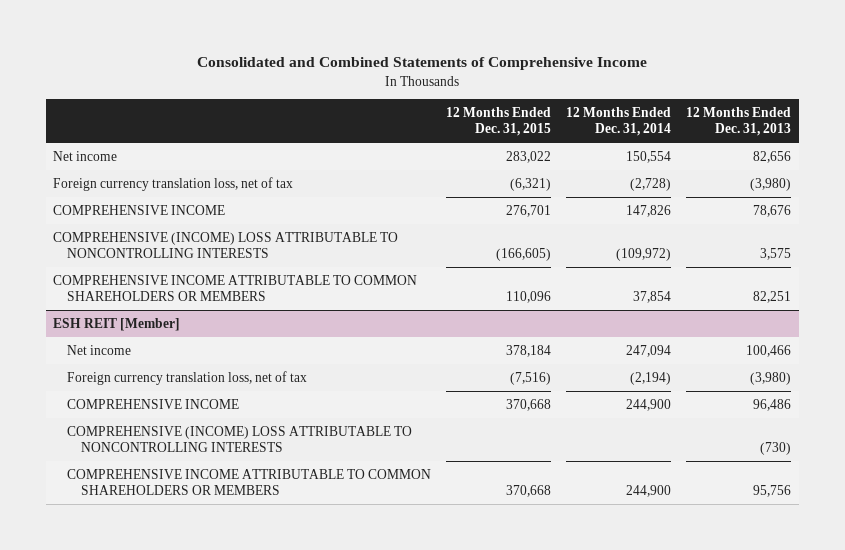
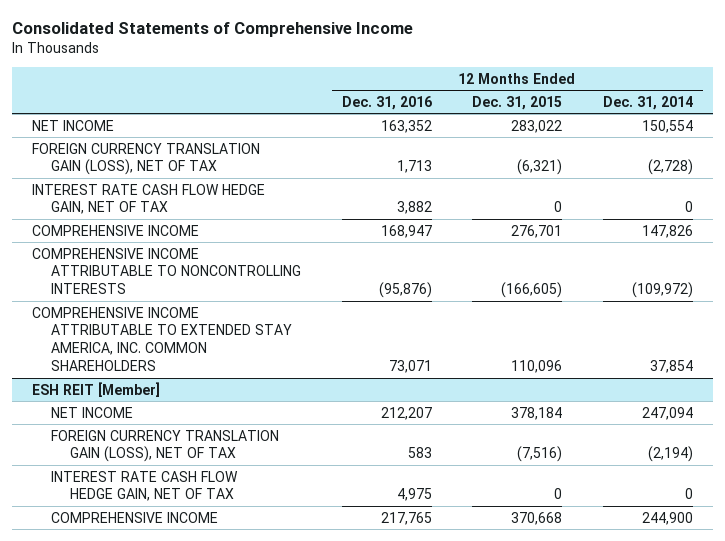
[197,57,648,71] Consolidated and Combined Statements of Comprehensive Income -> [11,21,413,37] Consolidated Statements of Comprehensive Income
[686,106,792,137] 12 Months Ended Dec. 31, 2013 -> none
none -> [341,95,432,110] Dec. 31, 2016
[53,150,118,161] Net income -> [32,119,115,131] NET INCOME
[53,176,294,191] Foreign currency translation loss, net of tax -> [32,142,261,176] FOREIGN CURRENCY TRANSLATION GAIN (LOSS), NET OF TAX
none -> [32,183,266,215] INTEREST RATE CASH FLOW HEDGE GAIN, NET OF TAX
[53,231,399,259] COMPREHENSIVE (INCOME) LOSS ATTRIBUTABLE TO NONCONTROLLING INTERESTS -> [32,247,302,295] COMPREHENSIVE INCOME ATTRIBUTABLE TO NONCONTROLLING INTERESTS
[53,274,418,302] COMPREHENSIVE INCOME ATTRIBUTABLE TO COMMON SHAREHOLDERS OR MEMBERS -> [32,306,293,372] COMPREHENSIVE INCOME ATTRIBUTABLE TO EXTENDED STAY AMERICA, INC. COMMON SHAREHOLDERS
[67,344,132,355] Net income -> [51,406,134,418] NET INCOME
[67,370,308,385] Foreign currency translation loss, net of tax -> [51,429,280,463] FOREIGN CURRENCY TRANSLATION GAIN (LOSS), NET OF TAX
none -> [51,470,239,502] INTEREST RATE CASH FLOW HEDGE GAIN, NET OF TAX
[67,425,413,453] COMPREHENSIVE (INCOME) LOSS ATTRIBUTABLE TO NONCONTROLLING INTERESTS -> none
[67,468,432,496] COMPREHENSIVE INCOME ATTRIBUTABLE TO COMMON SHAREHOLDERS OR MEMBERS -> none

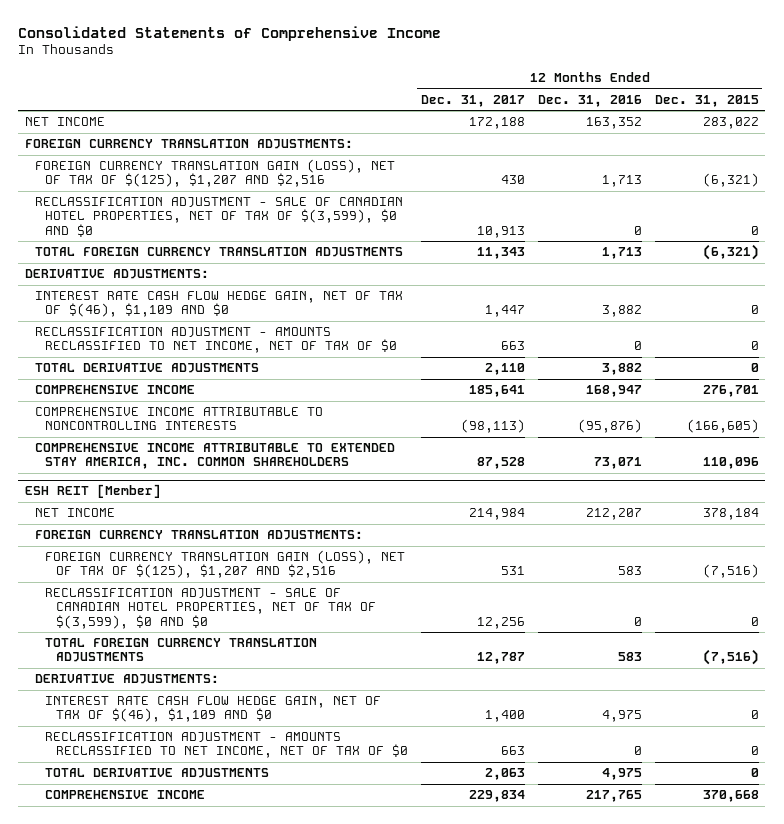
[602,95,693,110] Dec. 31, 2014 -> none
none -> [420,94,525,107] Dec. 31, 2017
none -> [25,139,354,150] FOREIGN CURRENCY TRANSLATION ADJUSTMENTS:
none -> [35,159,396,188] FOREIGN CURRENCY TRANSLATION GAIN (LOSS), NET OF TAX OF $(125), $1,207 AND $2,516
none -> [35,197,404,237] RECLASSIFICATION ADJUSTMENT - SALE OF CANADIAN HOTEL PROPERTIES, NET OF TAX OF $(3,599), $0 AND $0
[32,142,261,176] FOREIGN CURRENCY TRANSLATION GAIN (LOSS), NET OF TAX -> [35,247,404,258] TOTAL FOREIGN CURRENCY TRANSLATION ADJUSTMENTS
none -> [25,269,210,280] DERIVATIVE ADJUSTMENTS:
none -> [35,291,404,318] INTEREST RATE CASH FLOW HEDGE GAIN, NET OF TAX OF $(46), $1,109 AND $0
none -> [35,327,398,354] RECLASSIFICATION ADJUSTMENT - AMOUNTS RECLASSIFIED TO NET INCOME, NET OF TAX OF $0
[32,183,266,215] INTEREST RATE CASH FLOW HEDGE GAIN, NET OF TAX -> [35,363,260,374] TOTAL DERIVATIVE ADJUSTMENTS
none -> [35,530,364,541] FOREIGN CURRENCY TRANSLATION ADJUSTMENTS:
none -> [45,550,406,579] FOREIGN CURRENCY TRANSLATION GAIN (LOSS), NET OF TAX OF $(125), $1,207 AND $2,516
none -> [45,588,376,629] RECLASSIFICATION ADJUSTMENT - SALE OF CANADIAN HOTEL PROPERTIES, NET OF TAX OF $(3,599), $0 AND $0
[51,429,280,463] FOREIGN CURRENCY TRANSLATION GAIN (LOSS), NET OF TAX -> [45,638,318,663] TOTAL FOREIGN CURRENCY TRANSLATION ADJUSTMENTS
none -> [35,674,220,685] DERIVATIVE ADJUSTMENTS:
none -> [45,696,382,723] INTEREST RATE CASH FLOW HEDGE GAIN, NET OF TAX OF $(46), $1,109 AND $0
none -> [45,732,408,759] RECLASSIFICATION ADJUSTMENT - AMOUNTS RECLASSIFIED TO NET INCOME, NET OF TAX OF $0
[51,470,239,502] INTEREST RATE CASH FLOW HEDGE GAIN, NET OF TAX -> [45,768,270,779] TOTAL DERIVATIVE ADJUSTMENTS

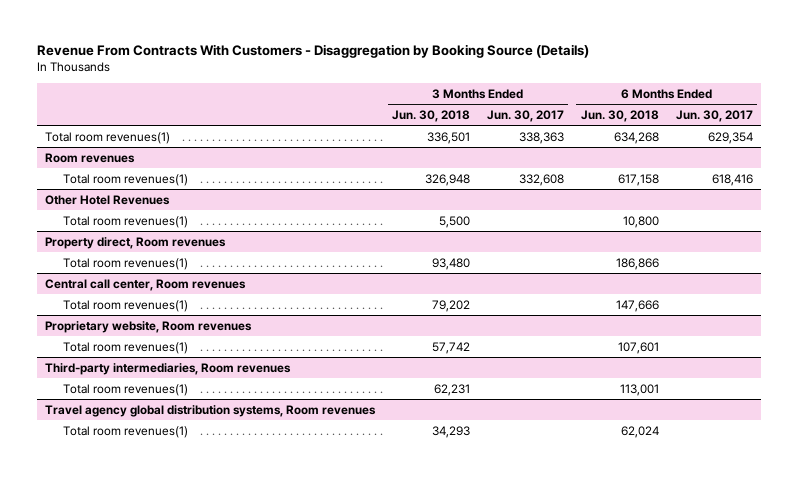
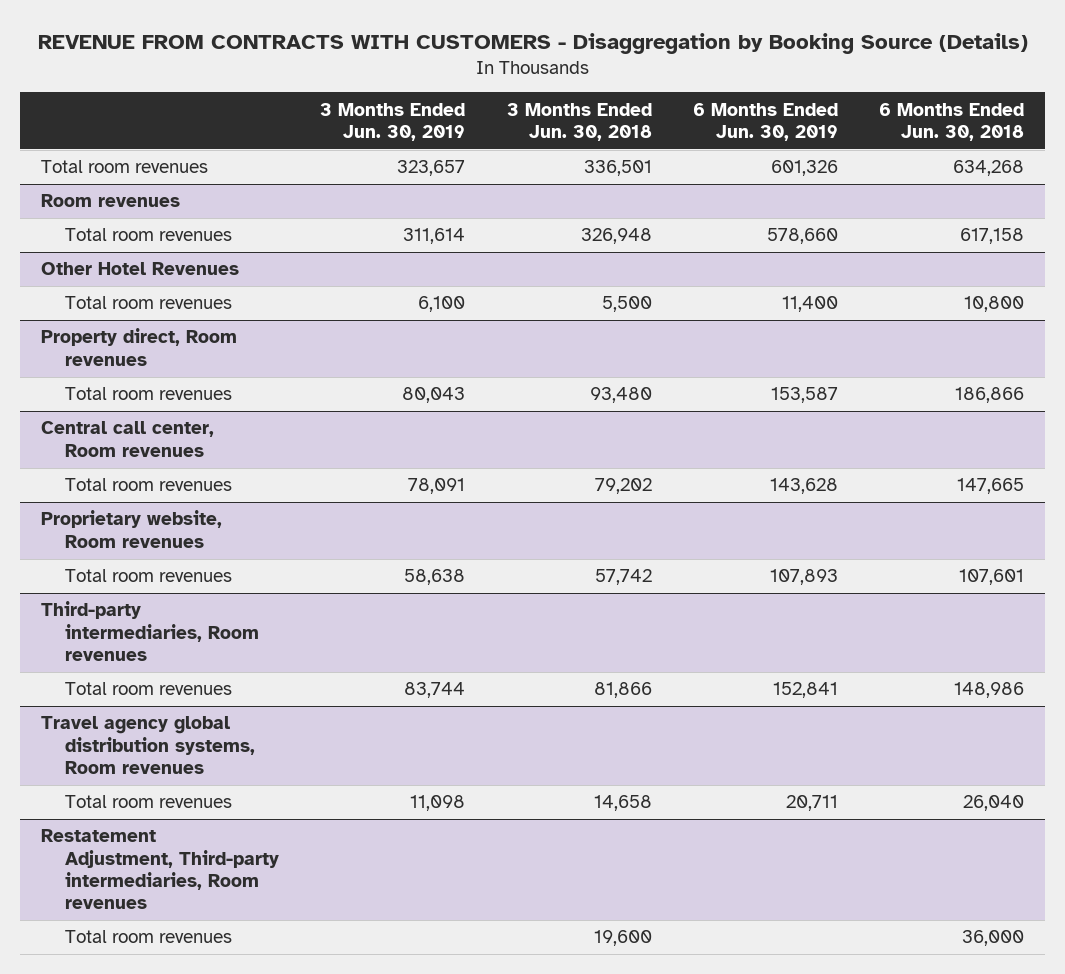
[36,43,589,58] Revenue From Contracts With Customers - Disaggregation by Booking Source (Details) -> [37,32,1028,54] REVENUE FROM CONTRACTS WITH CUSTOMERS - Disaggregation by Booking Source (Details)
[486,109,564,122] Jun. 30, 2017 -> none
[675,109,753,122] Jun. 30, 2017 -> none
none -> [320,102,466,142] 3 Months Ended Jun. 30, 2019
none -> [692,102,838,142] 6 Months Ended Jun. 30, 2019
[44,131,170,144] Total room revenues(1) -> [40,160,208,174] Total room revenues
[62,173,188,186] Total room revenues(1) -> [64,228,232,242] Total room revenues
[62,215,188,228] Total room revenues(1) -> [64,296,232,310] Total room revenues
[62,257,188,270] Total room revenues(1) -> [64,387,232,401] Total room revenues
[62,299,188,312] Total room revenues(1) -> [64,478,232,492] Total room revenues
[615,299,659,312] 147,666 -> [957,478,1025,495] 147,665
[62,341,188,354] Total room revenues(1) -> [64,569,232,583] Total room revenues
[62,383,188,396] Total room revenues(1) -> [64,682,232,696] Total room revenues
[433,383,470,396] 62,231 -> [593,682,652,699] 81,866
[619,383,659,396] 113,001 -> [954,682,1025,699] 148,986
[62,425,188,438] Total room revenues(1) -> [64,795,232,809] Total room revenues
[431,425,470,438] 34,293 -> [593,795,652,812] 14,658
[620,425,659,438] 62,024 -> [963,795,1025,812] 26,040
none -> [40,829,279,910] Restatement Adjustment, Third-party intermediaries, Room revenues
none -> [64,930,232,944] Total room revenues

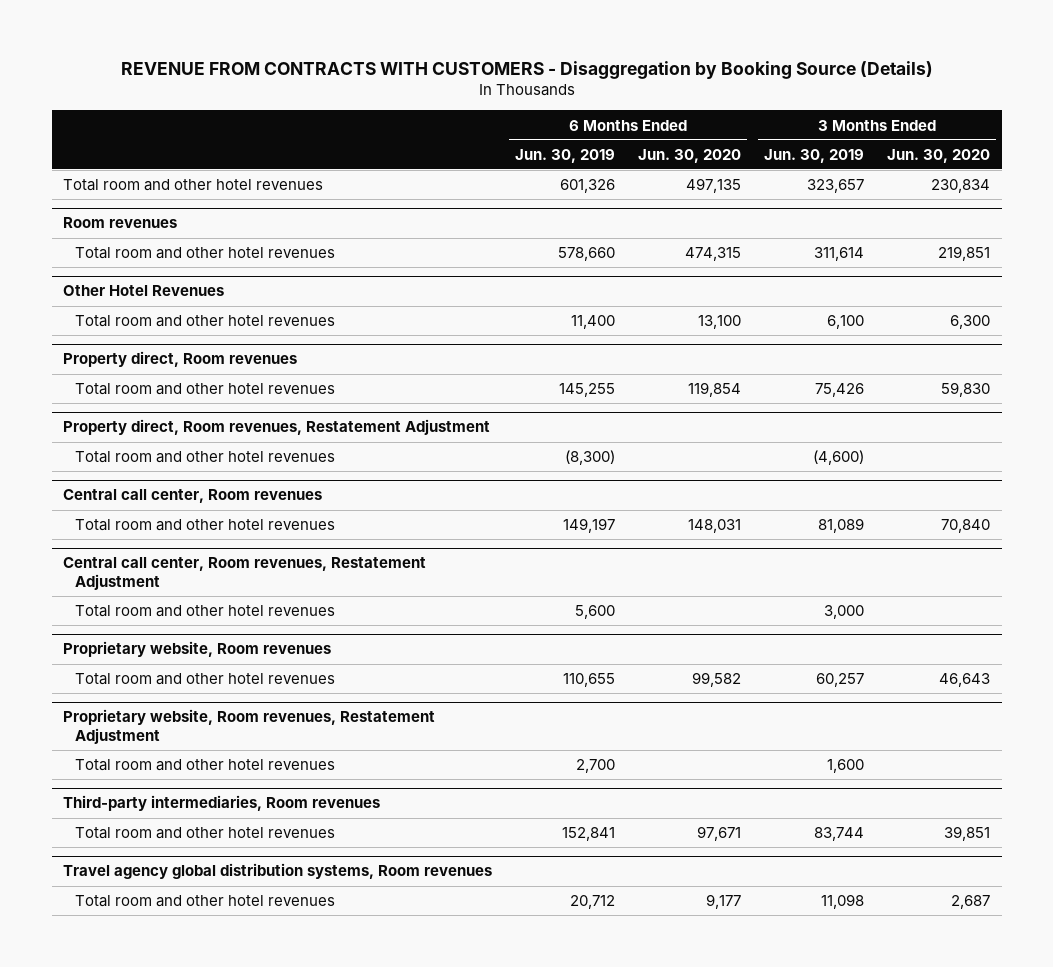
[506,102,652,142] 3 Months Ended Jun. 30, 2018 -> none
[879,102,1025,142] 6 Months Ended Jun. 30, 2018 -> none
none -> [638,148,742,163] Jun. 30, 2020
none -> [887,148,991,163] Jun. 30, 2020
[40,160,208,174] Total room revenues -> [63,179,324,192] Total room and other hotel revenues
[64,228,232,242] Total room revenues -> [75,247,336,260] Total room and other hotel revenues
[64,296,232,310] Total room revenues -> [75,315,336,328] Total room and other hotel revenues
[64,387,232,401] Total room revenues -> [75,383,336,396] Total room and other hotel revenues
[402,387,466,404] 80,043 -> [815,383,865,398] 75,426
[770,387,838,404] 153,587 -> [559,383,616,398] 145,255
none -> [63,419,491,436] Property direct, Room revenues, Restatement Adjustment
none -> [75,451,336,464] Total room and other hotel revenues
[64,478,232,492] Total room revenues -> [75,519,336,532] Total room and other hotel revenues
[408,478,466,495] 78,091 -> [818,518,865,534] 81,089
[769,478,838,495] 143,628 -> [563,518,616,534] 149,197
none -> [63,557,427,591] Central call center, Room revenues, Restatement Adjustment
none -> [75,605,336,618] Total room and other hotel revenues
[64,569,232,583] Total room revenues -> [75,673,336,686] Total room and other hotel revenues
[404,569,466,586] 58,638 -> [816,673,865,688] 60,257
[769,569,838,586] 107,893 -> [563,673,616,688] 110,655
none -> [63,709,436,745] Proprietary website, Room revenues, Restatement Adjustment
none -> [75,759,336,772] Total room and other hotel revenues
[64,682,232,696] Total room revenues -> [75,827,336,840] Total room and other hotel revenues
[40,829,279,910] Restatement Adjustment, Third-party intermediaries, Room revenues -> none
[64,930,232,944] Total room revenues -> none
[64,795,232,809] Total room revenues -> [75,895,336,908] Total room and other hotel revenues
[785,795,838,812] 20,711 -> [570,895,616,910] 20,712

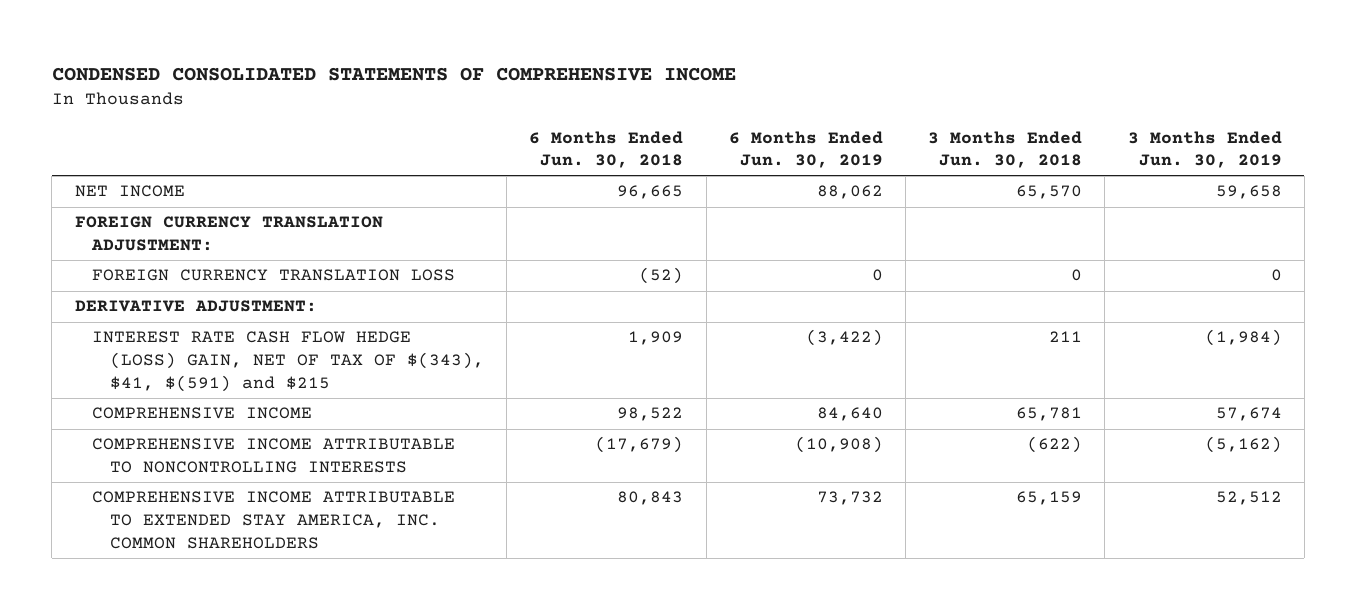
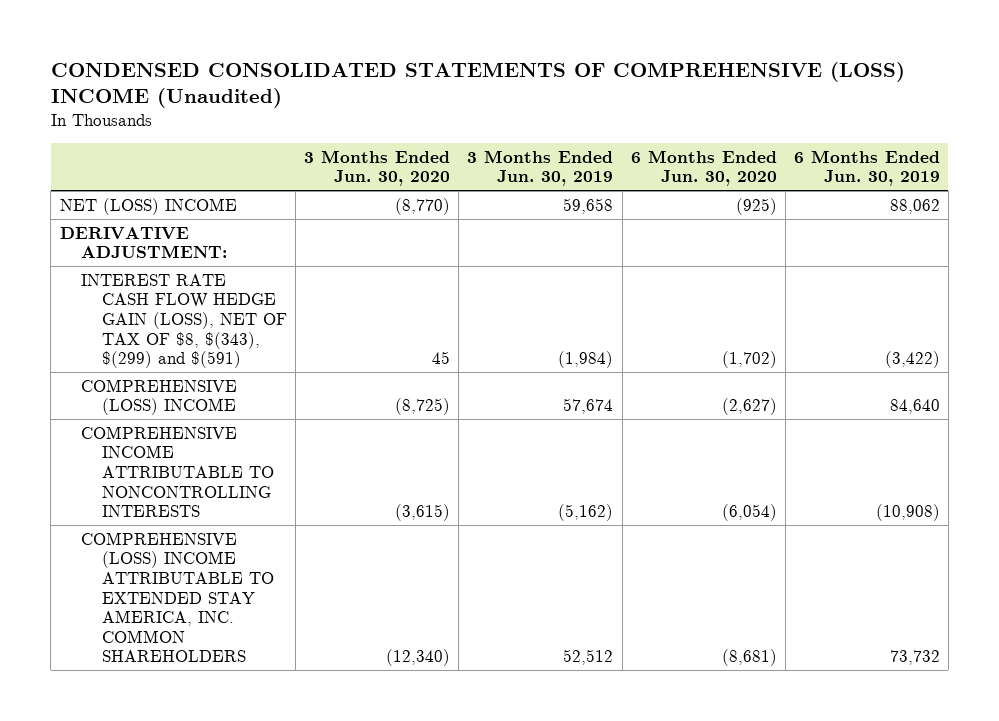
[51,66,736,81] CONDENSED CONSOLIDATED STATEMENTS OF COMPREHENSIVE INCOME -> [50,62,905,109] CONDENSED CONSOLIDATED STATEMENTS OF COMPREHENSIVE (LOSS) INCOME (Unaudited)
[529,130,684,169] 6 Months Ended Jun. 30, 2018 -> none
[928,130,1083,169] 3 Months Ended Jun. 30, 2018 -> none
none -> [304,149,451,187] 3 Months Ended Jun. 30, 2020
none -> [630,149,777,187] 6 Months Ended Jun. 30, 2020
[74,216,383,252] FOREIGN CURRENCY TRANSLATION ADJUSTMENT: -> none
[92,269,456,282] FOREIGN CURRENCY TRANSLATION LOSS -> none
[74,185,185,198] NET INCOME -> [59,197,237,215] NET (LOSS) INCOME
[92,331,484,392] INTEREST RATE CASH FLOW HEDGE (LOSS) GAIN, NET OF TAX OF $(343), $41, $(591) and $215 -> [80,273,288,369] INTEREST RATE CASH FLOW HEDGE GAIN (LOSS), NET OF TAX OF $8, $(343), $(299) and $(591)
[92,407,313,420] COMPREHENSIVE INCOME -> [80,378,237,416] COMPREHENSIVE (LOSS) INCOME
[92,491,456,549] COMPREHENSIVE INCOME ATTRIBUTABLE TO EXTENDED STAY AMERICA, INC. COMMON SHAREHOLDERS -> [80,531,275,663] COMPREHENSIVE (LOSS) INCOME ATTRIBUTABLE TO EXTENDED STAY AMERICA, INC. COMMON SHAREHOLDERS

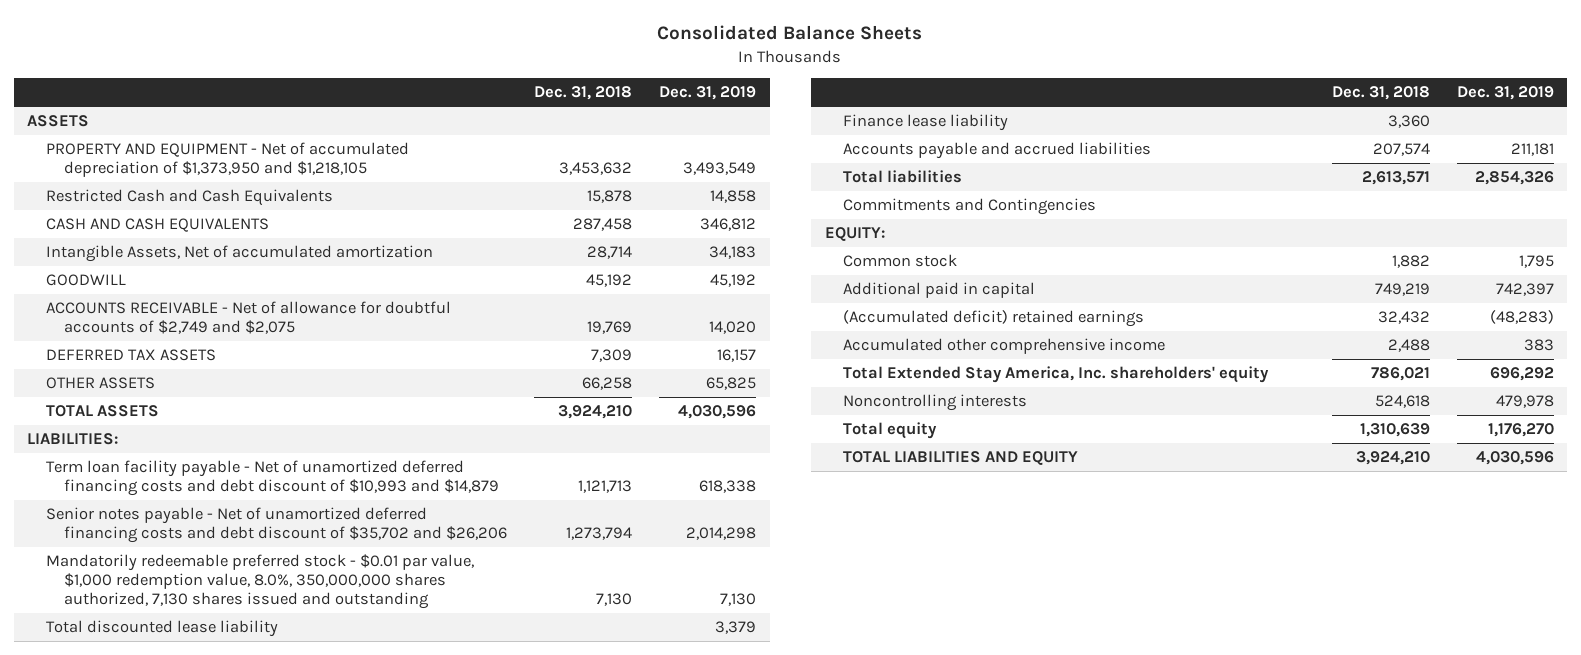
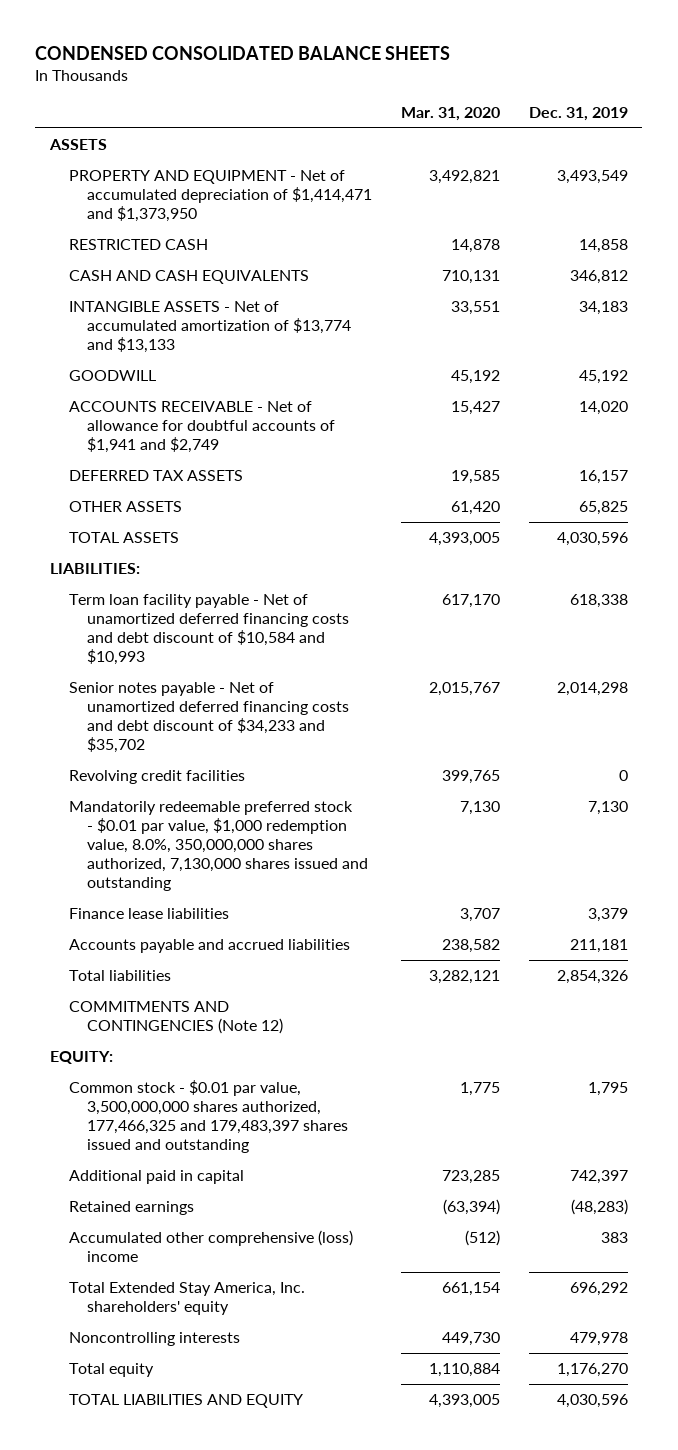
[657,25,923,41] Consolidated Balance Sheets -> [35,45,451,60] CONDENSED CONSOLIDATED BALANCE SHEETS
[534,86,633,101] Dec. 31, 2018 -> none
none -> [401,106,501,121] Mar. 31, 2020
[45,142,409,178] PROPERTY AND EQUIPMENT - Net of accumulated depreciation of $1,373,950 and $1,218,105 -> [68,170,373,222] PROPERTY AND EQUIPMENT - Net of accumulated depreciation of $1,414,471 and $1,373,950
[45,189,333,207] Restricted Cash and Cash Equivalents -> [68,239,208,251] RESTRICTED CASH
[45,245,433,263] Intangible Assets, Net of accumulated amortization -> [68,301,352,353] INTANGIBLE ASSETS - Net of accumulated amortization of $13,774 and $13,133
[45,301,451,335] ACCOUNTS RECEIVABLE - Net of allowance for doubtful accounts of $2,749 and $2,075 -> [68,401,336,453] ACCOUNTS RECEIVABLE - Net of allowance for doubtful accounts of $1,941 and $2,749
[843,114,1009,132] Finance lease liability -> none
[45,460,500,497] Term loan facility payable - Net of unamortized deferred financing costs and debt discount of $10,993 and $14,879 -> [68,594,350,665] Term loan facility payable - Net of unamortized deferred financing costs and debt discount of $10,584 and $10,993
[45,507,508,544] Senior notes payable - Net of unamortized deferred financing costs and debt discount of $35,702 and $26,206 -> [68,682,350,753] Senior notes payable - Net of unamortized deferred financing costs and debt discount of $34,233 and $35,702
none -> [68,770,245,785] Revolving credit facilities
[45,554,474,610] Mandatorily redeemable preferred stock - $0.01 par value, $1,000 redemption value, 8.0%, 350,000,000 shares authorized, 7,130 shares issued and outstanding -> [68,801,369,891] Mandatorily redeemable preferred stock - $0.01 par value, $1,000 redemption value, 8.0%, 350,000,000 shares authorized, 7,130,000 shares issued and outstanding
[45,620,278,638] Total discounted lease liability -> [68,908,229,920] Finance lease liabilities
[843,198,1097,216] Commitments and Contingencies -> [68,1001,284,1035] COMMITMENTS AND CONTINGENCIES (Note 12)
[843,254,958,268] Common stock -> [68,1080,349,1153] Common stock - $0.01 par value, 3,500,000,000 shares authorized, 177,466,325 and 179,483,397 shares issued and outstanding
[843,310,1145,328] (Accumulated deficit) retained earnings -> [68,1201,194,1216] Retained earnings
[843,338,1166,355] Accumulated other comprehensive income -> [68,1230,353,1263] Accumulated other comprehensive (loss) income

